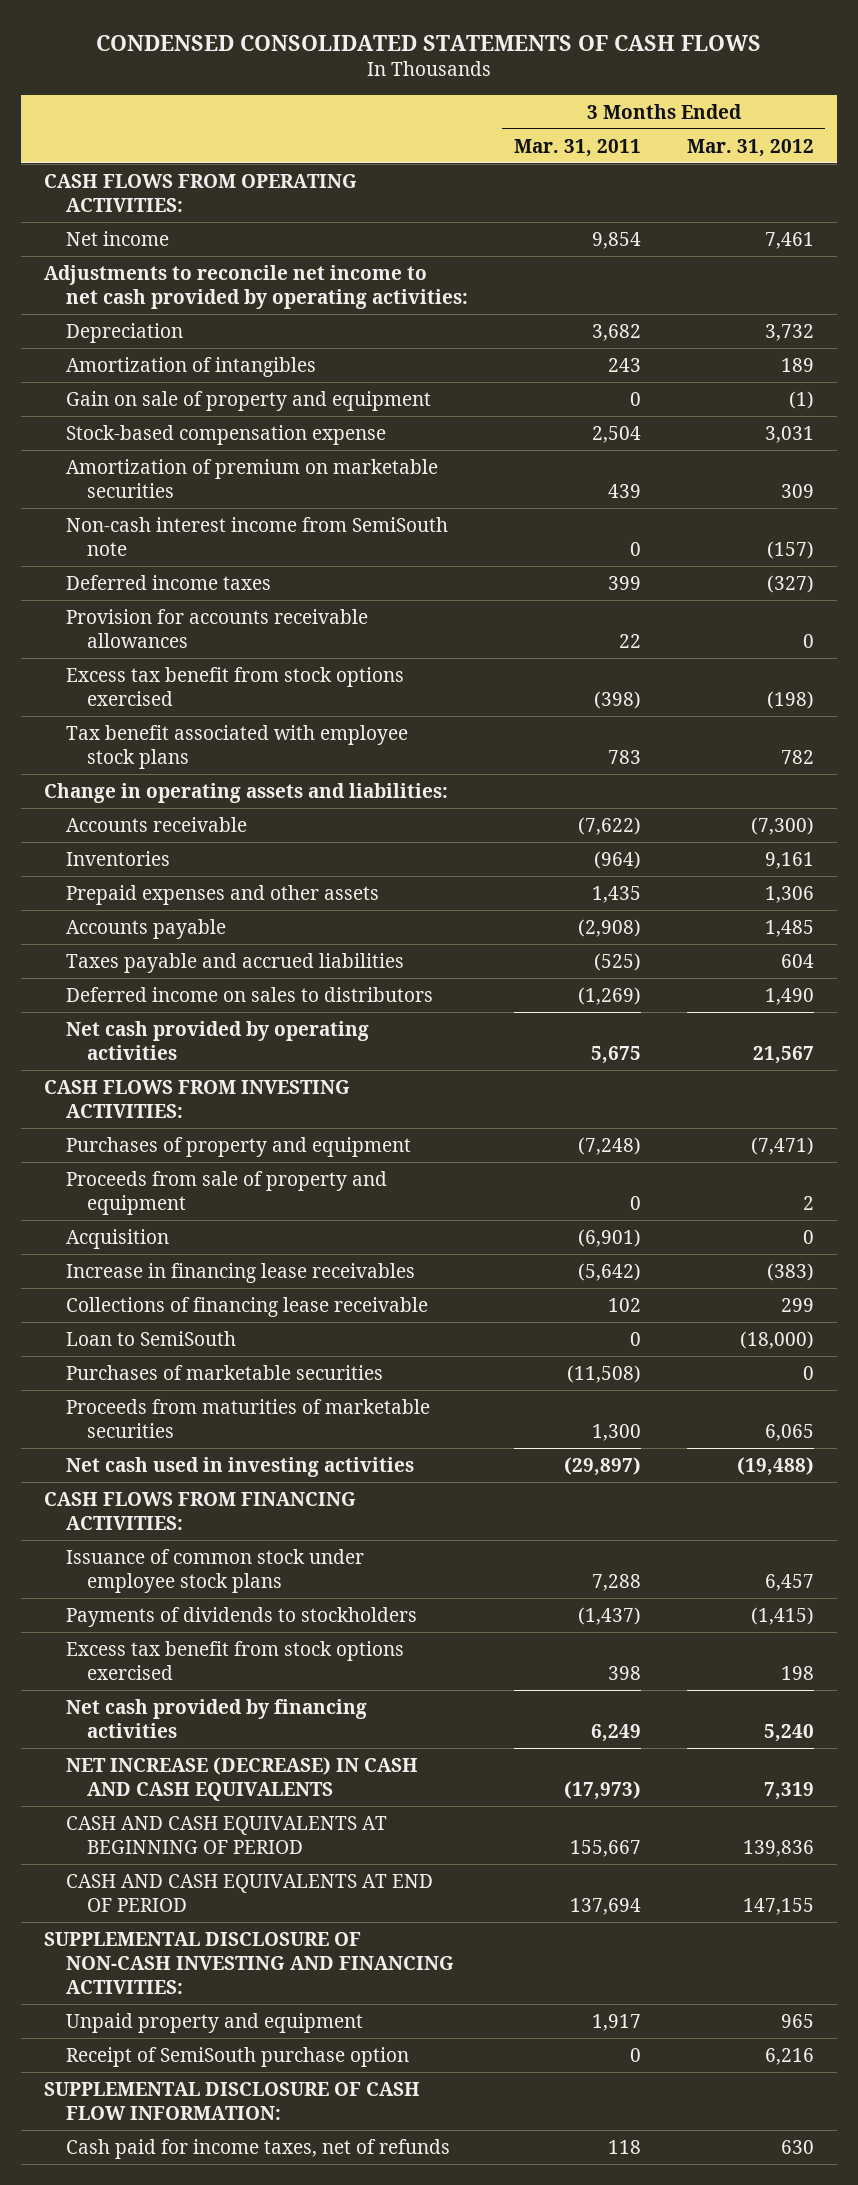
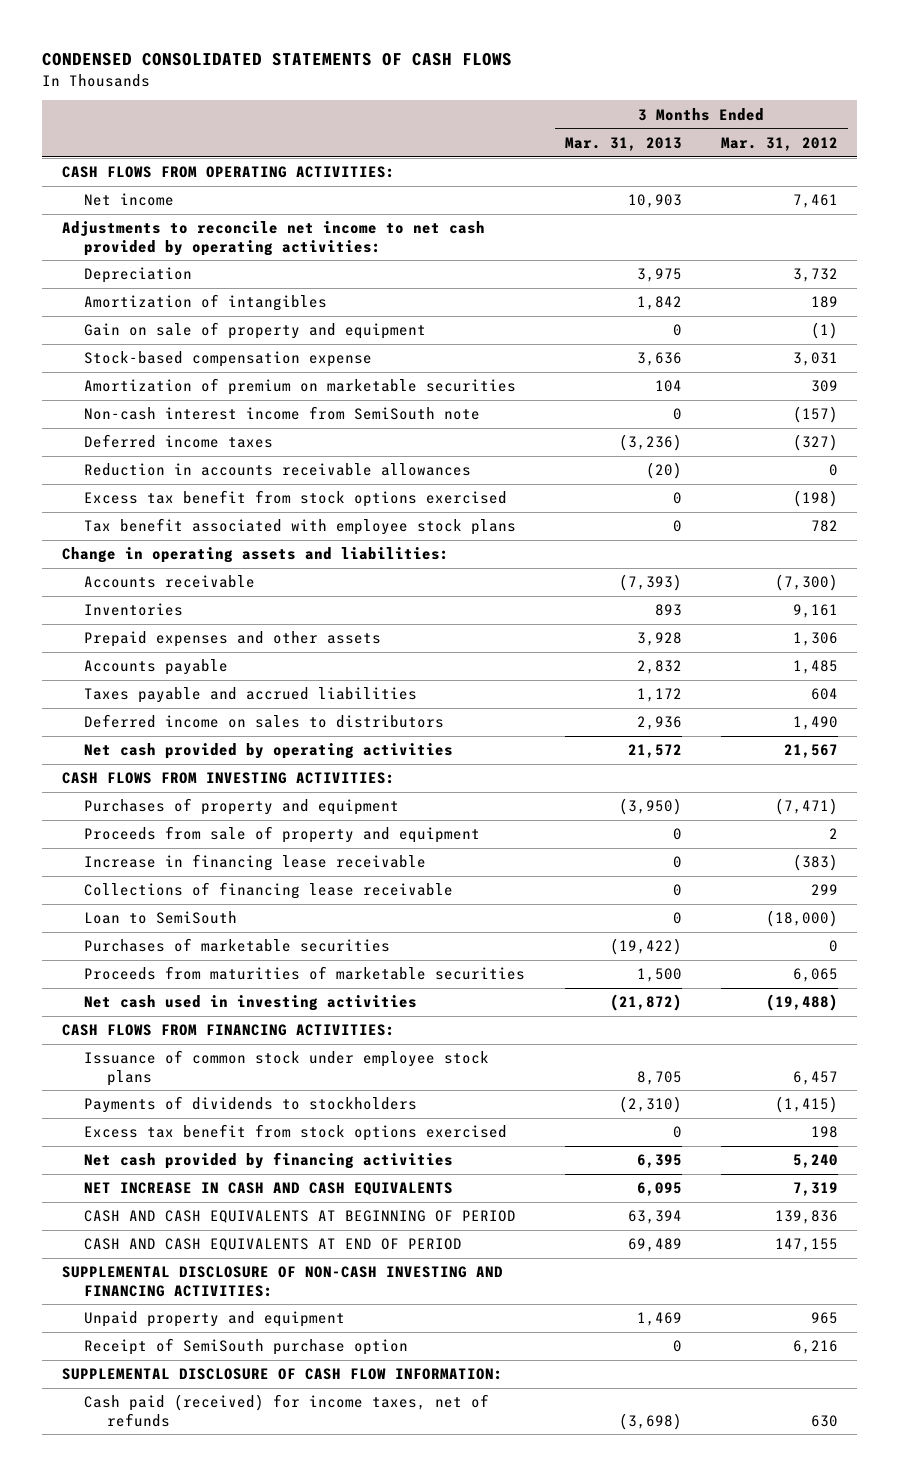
[513,138,641,157] Mar. 31, 2011 -> none
none -> [564,136,682,151] Mar. 31, 2013
[65,608,368,648] Provision for accounts receivable allowances -> [84,463,472,477] Reduction in accounts receivable allowances
[65,1228,169,1249] Acquisition -> none
[65,1262,415,1283] Increase in financing lease receivables -> [84,854,427,872] Increase in financing lease receivable
[65,1756,418,1801] NET INCREASE (DECREASE) IN CASH AND CASH EQUIVALENTS -> [84,1182,454,1196] NET INCREASE IN CASH AND CASH EQUIVALENTS
[65,2138,450,2159] Cash paid for income taxes, net of refunds -> [84,1394,490,1427] Cash paid (received) for income taxes, net of refunds

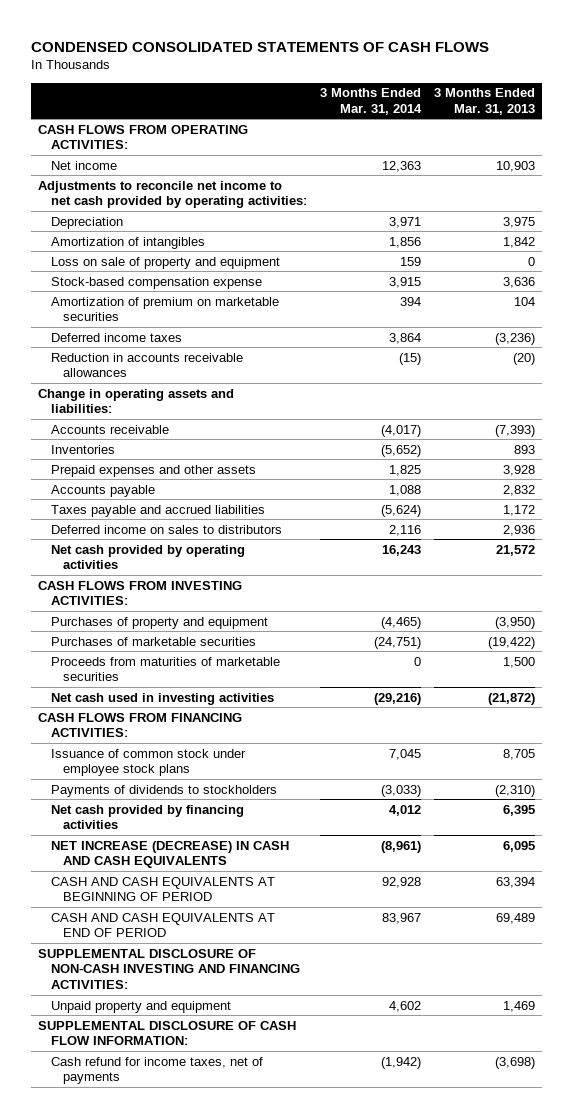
[720,136,838,151] Mar. 31, 2012 -> none
none -> [319,88,422,116] 3 Months Ended Mar. 31, 2014
[84,322,427,340] Gain on sale of property and equipment -> [50,256,280,269] Loss on sale of property and equipment
[84,406,481,421] Non-cash interest income from SemiSouth note -> none
[84,490,508,508] Excess tax benefit from stock options exercised -> none
[84,518,517,536] Tax benefit associated with employee stock plans -> none
[84,826,481,844] Proceeds from sale of property and equipment -> none
[84,854,427,872] Increase in financing lease receivable -> none
[84,882,454,900] Collections of financing lease receivable -> none
[84,911,238,925] Loan to SemiSouth -> none
[84,1124,508,1142] Excess tax benefit from stock options exercised -> none
[84,1182,454,1196] NET INCREASE IN CASH AND CASH EQUIVALENTS -> [50,840,289,869] NET INCREASE (DECREASE) IN CASH AND CASH EQUIVALENTS
[84,1338,409,1356] Receipt of SemiSouth purchase option -> none
[84,1394,490,1427] Cash paid (received) for income taxes, net of refunds -> [50,1056,263,1085] Cash refund for income taxes, net of payments

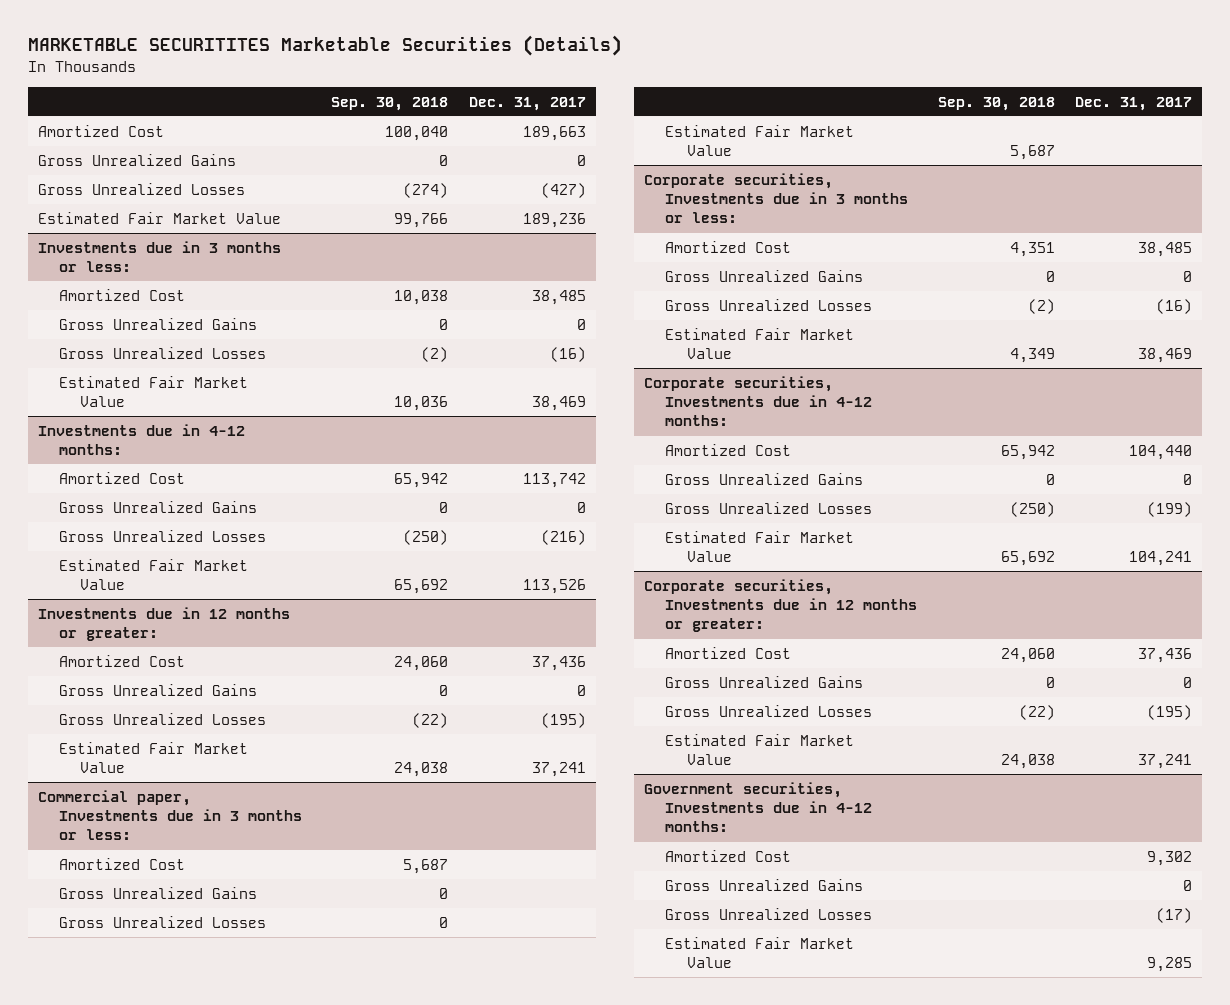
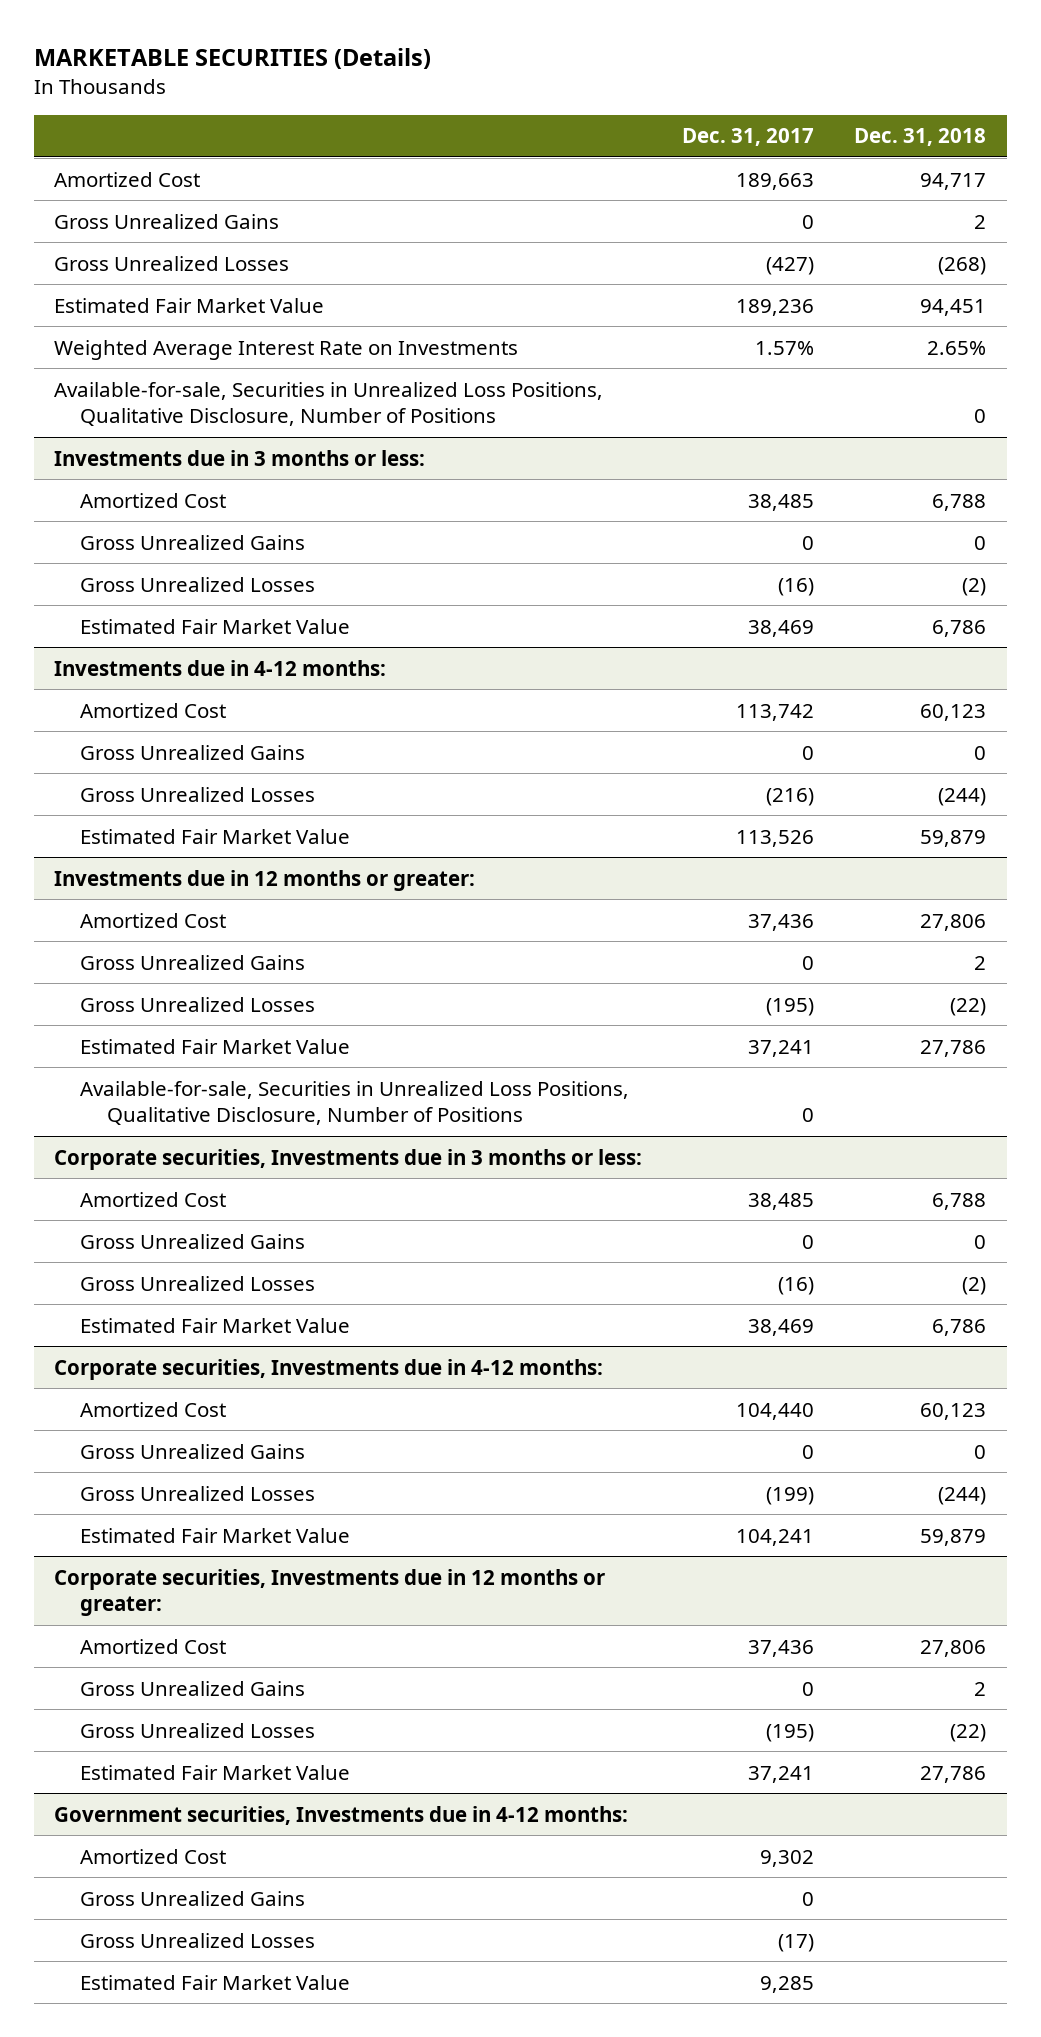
[27,35,622,57] MARKETABLE SECURITITES Marketable Securities (Details) -> [34,48,432,70] MARKETABLE SECURITIES (Details)
[331,96,449,111] Sep. 30, 2018 -> none
none -> [854,128,987,147] Dec. 31, 2018
none -> [54,339,519,360] Weighted Average Interest Rate on Investments
none -> [54,381,604,427] Available-for-sale, Securities in Unrealized Loss Positions, Qualitative Disclosure, Number of Positions
[37,789,303,841] Commercial paper, Investments due in 3 months or less: -> none
[59,857,186,870] Amortized Cost -> none
[59,886,258,899] Gross Unrealized Gains -> none
[59,915,267,928] Gross Unrealized Losses -> none
[665,124,855,157] Estimated Fair Market Value -> none
none -> [80,1080,630,1126] Available-for-sale, Securities in Unrealized Loss Positions, Qualitative Disclosure, Number of Positions

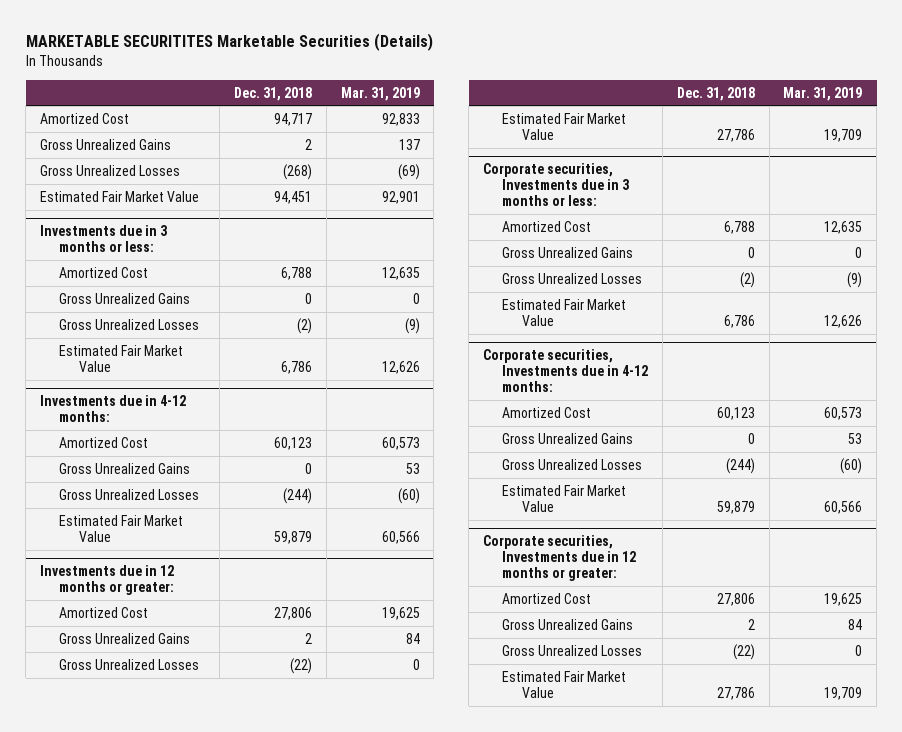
[34,48,432,70] MARKETABLE SECURITIES (Details) -> [25,33,433,52] MARKETABLE SECURITITES Marketable Securities (Details)
[682,128,815,147] Dec. 31, 2017 -> none
none -> [340,86,420,101] Mar. 31, 2019
[54,339,519,360] Weighted Average Interest Rate on Investments -> none
[54,381,604,427] Available-for-sale, Securities in Unrealized Loss Positions, Qualitative Disclosure, Number of Positions -> none
[80,1080,630,1126] Available-for-sale, Securities in Unrealized Loss Positions, Qualitative Disclosure, Number of Positions -> none
[54,1805,629,1825] Government securities, Investments due in 4-12 months: -> none
[80,1848,227,1864] Amortized Cost -> none
[80,1890,306,1906] Gross Unrealized Gains -> none
[80,1932,316,1948] Gross Unrealized Losses -> none
[80,1974,351,1990] Estimated Fair Market Value -> none

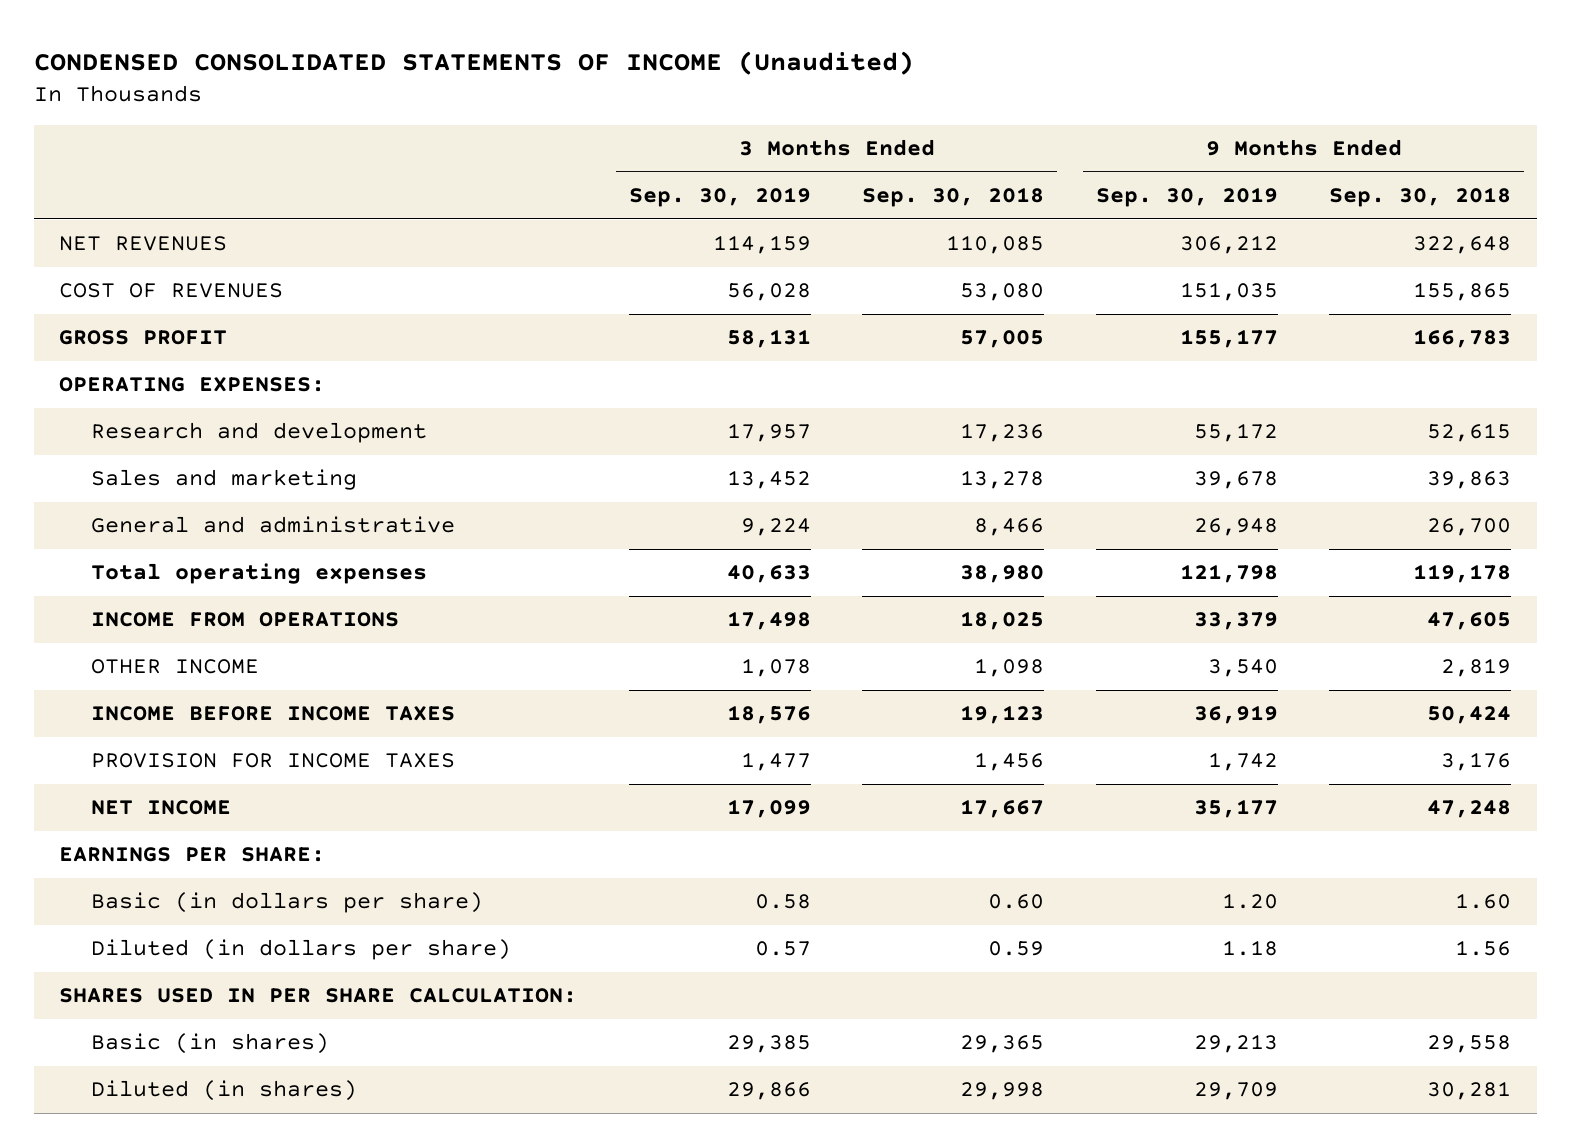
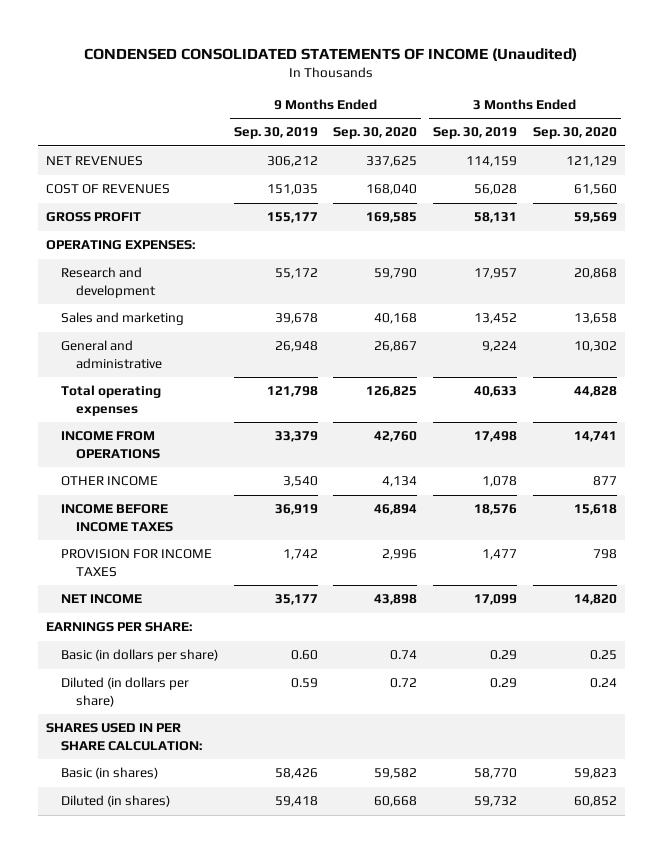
[862,187,1045,208] Sep. 30, 2018 -> none
[1329,187,1512,208] Sep. 30, 2018 -> none
none -> [333,127,418,140] Sep. 30, 2020
none -> [532,127,617,140] Sep. 30, 2020
[754,894,811,910] 0.58 -> [490,650,518,661] 0.29
[1221,893,1278,910] 1.20 -> [290,650,318,661] 0.60
[754,941,811,957] 0.57 -> [490,678,518,689] 0.29
[1221,940,1278,957] 1.18 -> [290,678,318,689] 0.59
[726,1035,811,1054] 29,385 -> [474,768,518,780] 58,770
[1193,1034,1278,1054] 29,213 -> [274,768,318,780] 58,426
[726,1082,811,1101] 29,866 -> [474,796,518,808] 59,732
[1193,1082,1278,1101] 29,709 -> [274,796,318,808] 59,418

